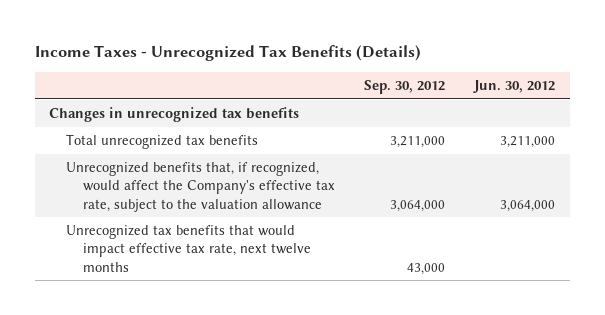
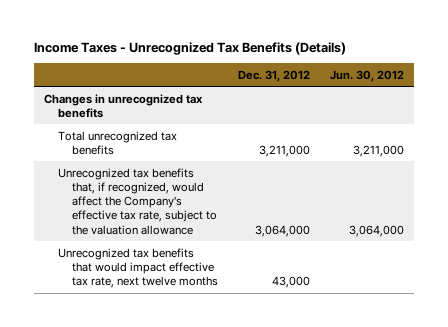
[364,79,446,94] Sep. 30, 2012 -> none
none -> [238,69,311,82] Dec. 31, 2012
[65,162,335,212] Unrecognized benefits that, if recognized, would affect the Company's effective tax rate, subject to the valuation allowance -> [58,167,218,235] Unrecognized tax benefits that, if recognized, would affect the Company's effective tax rate, subject to the valuation allowance

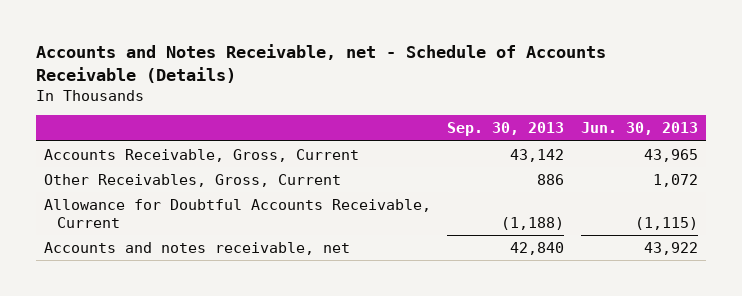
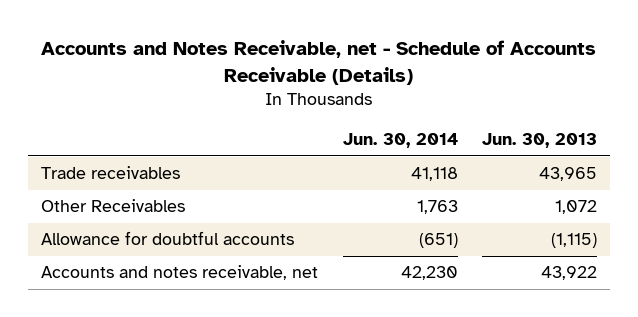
[447,122,565,137] Sep. 30, 2013 -> none
none -> [342,132,458,148] Jun. 30, 2014
[44,149,360,163] Accounts Receivable, Gross, Current -> [40,166,180,180] Trade receivables
[44,174,342,188] Other Receivables, Gross, Current -> [40,199,185,213] Other Receivables
[44,199,432,228] Allowance for Doubtful Accounts Receivable, Current -> [40,231,294,246] Allowance for doubtful accounts

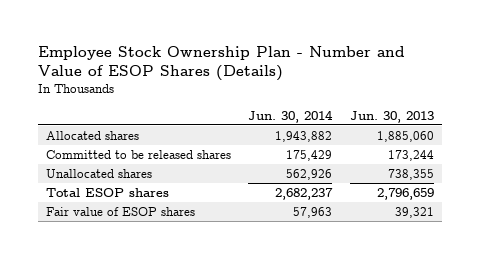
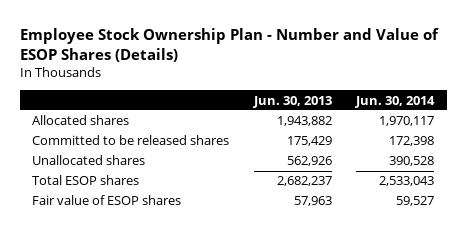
[275,130,333,142] 1,943,882 -> [379,116,435,127] 1,970,117
[376,130,434,142] 1,885,060 -> [276,116,332,127] 1,943,882
[286,149,333,161] 175,429 -> [389,136,435,147] 172,398
[387,149,434,161] 173,244 -> [286,136,332,147] 175,429
[286,168,333,180] 562,926 -> [389,156,435,167] 390,528
[387,168,434,180] 738,355 -> [286,156,332,167] 562,926
[275,187,334,200] 2,682,237 -> [379,176,435,187] 2,533,043
[376,187,434,200] 2,796,659 -> [276,176,332,187] 2,682,237
[293,206,333,218] 57,963 -> [396,196,435,207] 59,527
[394,206,434,218] 39,321 -> [293,196,332,207] 57,963

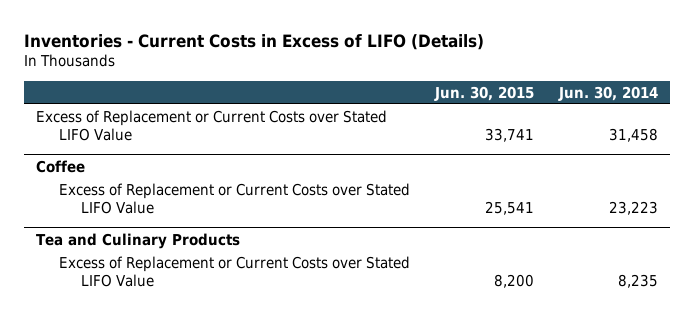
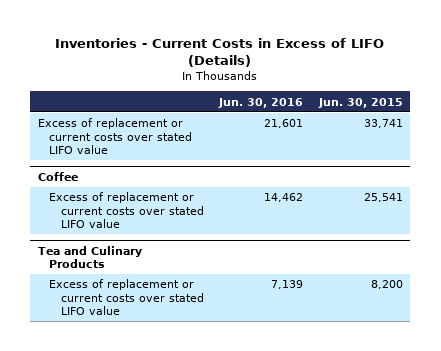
[557,85,658,101] Jun. 30, 2014 -> none
none -> [218,97,304,108] Jun. 30, 2016
[36,109,388,141] Excess of Replacement or Current Costs over Stated LIFO Value -> [38,118,193,154] Excess of replacement or current costs over stated LIFO value
[58,182,410,214] Excess of Replacement or Current Costs over Stated LIFO Value -> [49,192,204,228] Excess of replacement or current costs over stated LIFO value
[58,255,410,287] Excess of Replacement or Current Costs over Stated LIFO Value -> [49,279,204,315] Excess of replacement or current costs over stated LIFO value

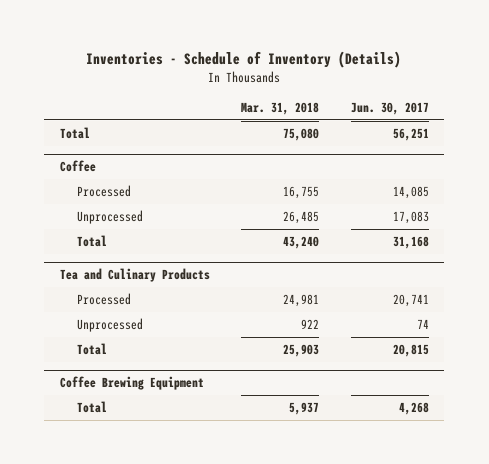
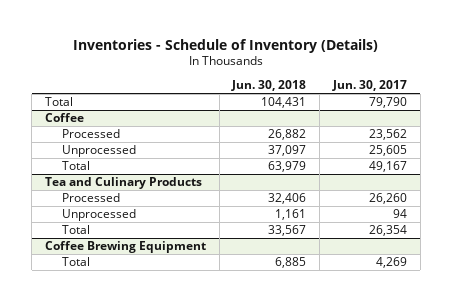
[241,101,320,115] Mar. 31, 2018 -> none
none -> [231,80,307,92] Jun. 30, 2018
[392,128,429,142] 56,251 -> [368,97,407,109] 79,790
[392,186,429,200] 14,085 -> [368,129,407,141] 23,562
[392,211,429,225] 17,083 -> [368,145,407,157] 25,605
[392,236,429,250] 31,168 -> [368,161,407,173] 49,167
[392,294,429,308] 20,741 -> [368,193,407,205] 26,260
[416,319,429,330] 74 -> [392,209,407,219] 94
[392,344,429,358] 20,815 -> [368,225,407,237] 26,354
[398,402,429,416] 4,268 -> [375,257,407,269] 4,269

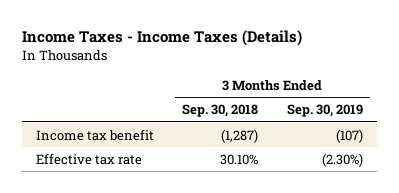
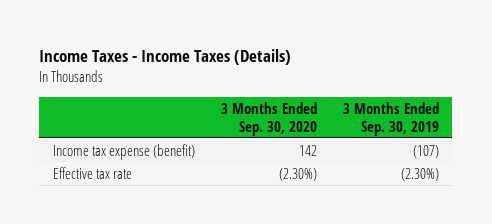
[182,104,259,118] Sep. 30, 2018 -> none
none -> [220,101,317,136] 3 Months Ended Sep. 30, 2020
[36,128,155,141] Income tax benefit -> [52,143,195,160] Income tax expense (benefit)

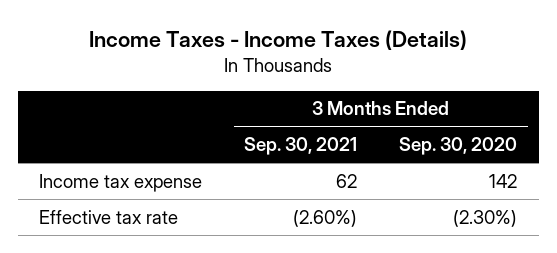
[343,101,440,136] 3 Months Ended Sep. 30, 2019 -> none
none -> [244,137,358,156] Sep. 30, 2021
[52,143,195,160] Income tax expense (benefit) -> [39,173,203,192] Income tax expense

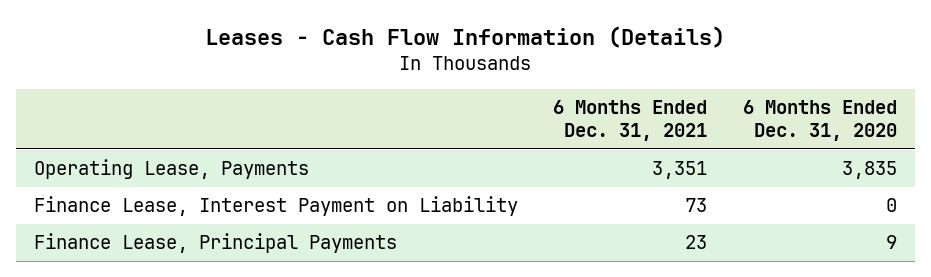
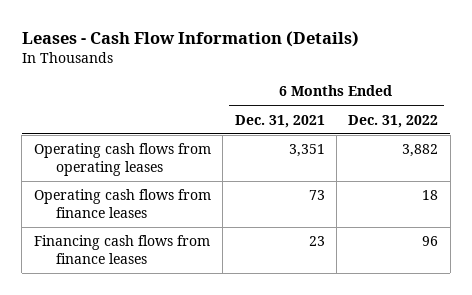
[743,100,898,142] 6 Months Ended Dec. 31, 2020 -> none
none -> [348,114,439,128] Dec. 31, 2022
[33,159,309,180] Operating Lease, Payments -> [33,143,211,176] Operating cash flows from operating leases
[33,196,518,217] Finance Lease, Interest Payment on Liability -> [33,189,211,218] Operating cash flows from finance leases
[33,233,397,254] Finance Lease, Principal Payments -> [33,235,210,264] Financing cash flows from finance leases

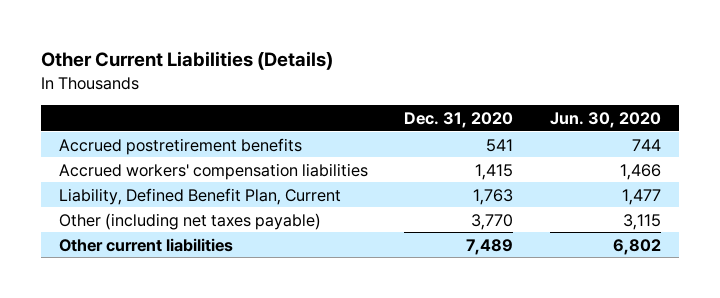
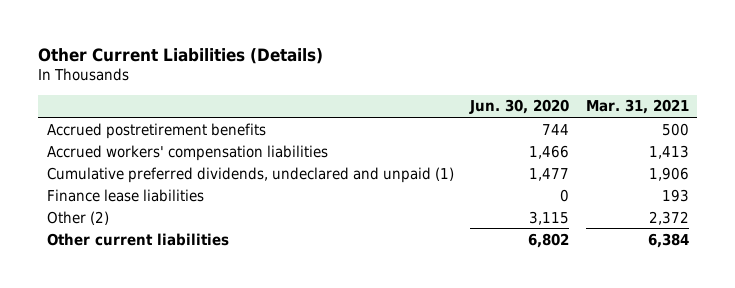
[404,111,514,128] Dec. 31, 2020 -> none
none -> [585,99,689,115] Mar. 31, 2021
[58,187,341,205] Liability, Defined Benefit Plan, Current -> [46,166,454,183] Cumulative preferred dividends, undeclared and unpaid (1)
none -> [46,188,204,202] Finance lease liabilities
[58,212,321,230] Other (including net taxes payable) -> [46,210,109,225] Other (2)

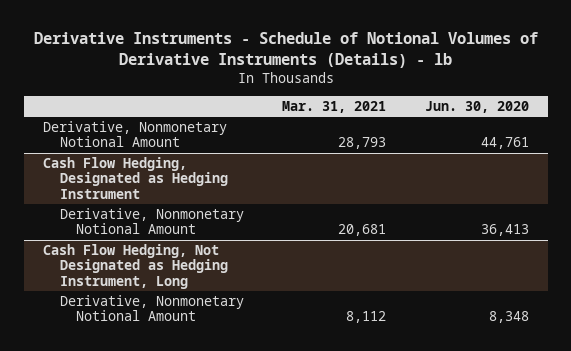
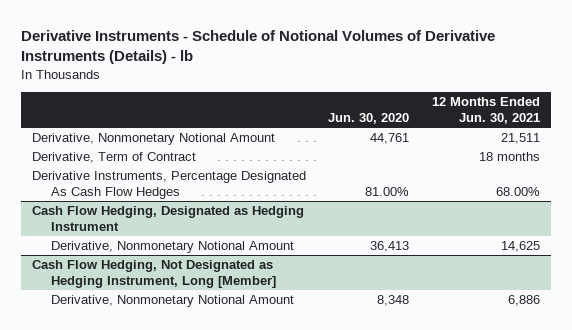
[282,101,387,114] Mar. 31, 2021 -> none
none -> [431,97,540,124] 12 Months Ended Jun. 30, 2021
none -> [31,152,196,164] Derivative, Term of Contract
none -> [31,171,306,200] Derivative Instruments, Percentage Designated As Cash Flow Hedges
[42,243,228,289] Cash Flow Hedging, Not Designated as Hedging Instrument, Long -> [31,260,277,289] Cash Flow Hedging, Not Designated as Hedging Instrument, Long [Member]

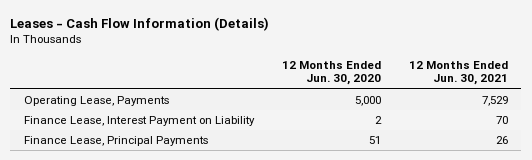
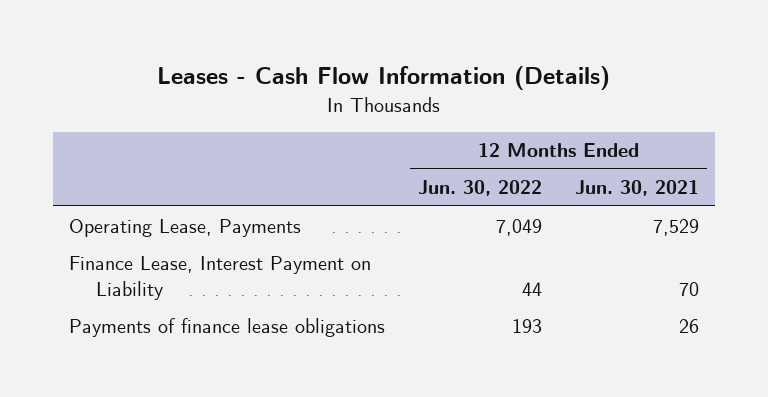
[281,61,381,86] 12 Months Ended Jun. 30, 2020 -> none
none -> [418,180,543,197] Jun. 30, 2022
[24,136,209,147] Finance Lease, Principal Payments -> [69,317,386,337] Payments of finance lease obligations

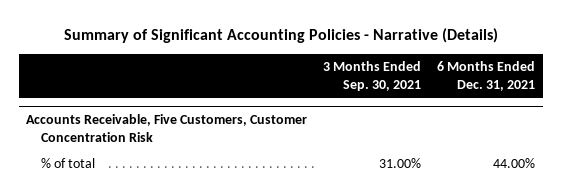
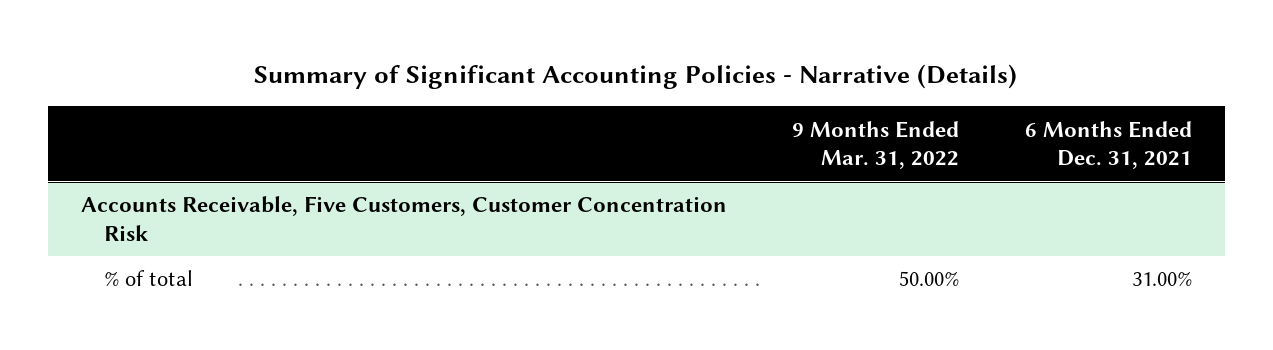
[323,61,422,91] 3 Months Ended Sep. 30, 2021 -> none
none -> [792,120,960,169] 9 Months Ended Mar. 31, 2022
[493,157,536,168] 44.00% -> [1131,271,1192,287] 31.00%

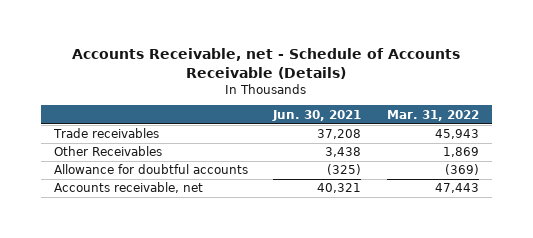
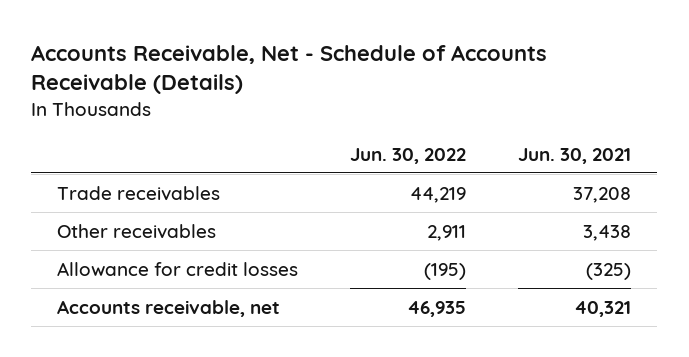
[72,48,461,79] Accounts Receivable, net - Schedule of Accounts Receivable (Details) -> [31,44,548,95] Accounts Receivable, Net - Schedule of Accounts Receivable (Details)
[387,109,480,121] Mar. 31, 2022 -> none
none -> [350,147,467,164] Jun. 30, 2022
[53,146,162,157] Other Receivables -> [57,223,217,239] Other receivables
[53,164,248,175] Allowance for doubtful accounts -> [57,261,299,276] Allowance for credit losses

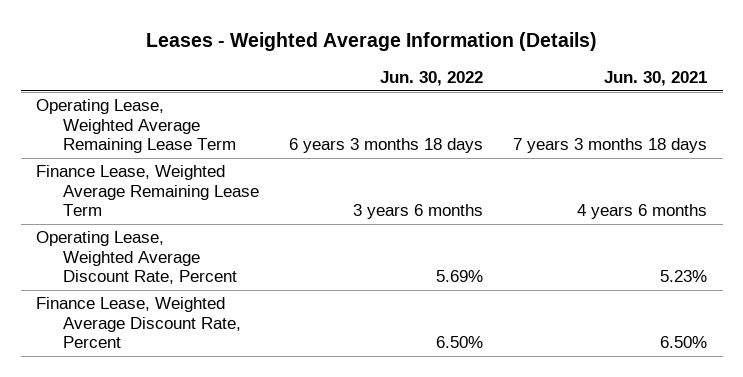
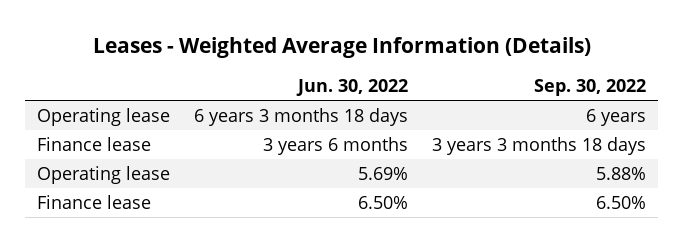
[604,71,708,87] Jun. 30, 2021 -> none
none -> [533,79,646,97] Sep. 30, 2022
[35,99,236,154] Operating Lease, Weighted Average Remaining Lease Term -> [37,107,171,126] Operating lease
[35,165,259,217] Finance Lease, Weighted Average Remaining Lease Term -> [37,136,152,151] Finance lease
[35,231,237,285] Operating Lease, Weighted Average Discount Rate, Percent -> [37,165,171,184] Operating lease
[35,297,241,349] Finance Lease, Weighted Average Discount Rate, Percent -> [37,194,152,209] Finance lease

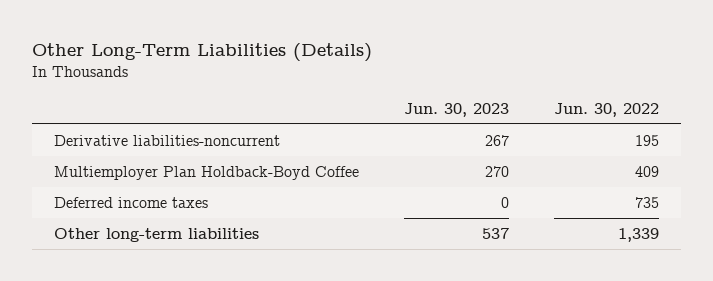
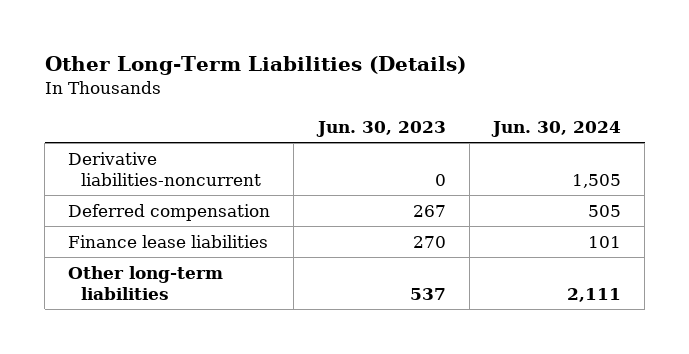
[553,102,659,117] Jun. 30, 2022 -> none
none -> [490,121,621,138] Jun. 30, 2024
[54,165,360,180] Multiemployer Plan Holdback-Boyd Coffee -> none
[54,196,209,208] Deferred income taxes -> none
[485,134,510,146] 267 -> [434,174,446,187] 0
none -> [68,203,271,221] Deferred compensation
none -> [68,234,269,248] Finance lease liabilities

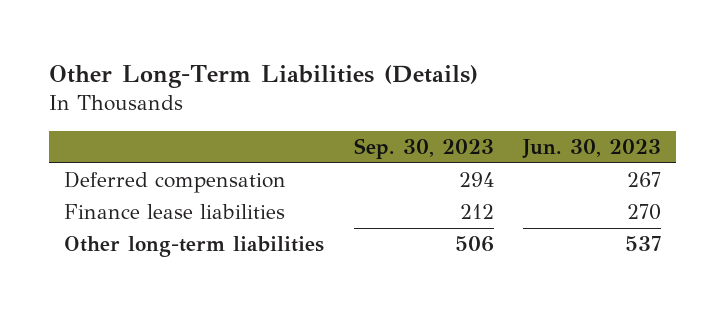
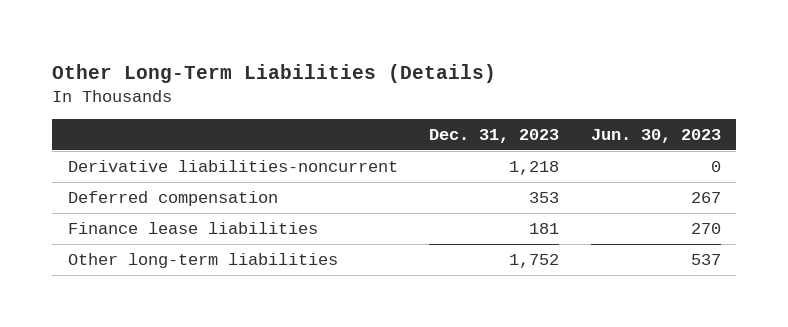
[353,137,494,159] Sep. 30, 2023 -> none
none -> [429,128,560,143] Dec. 31, 2023
none -> [67,160,398,173] Derivative liabilities-noncurrent

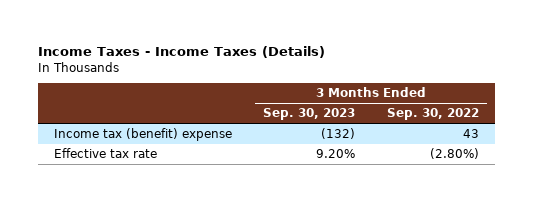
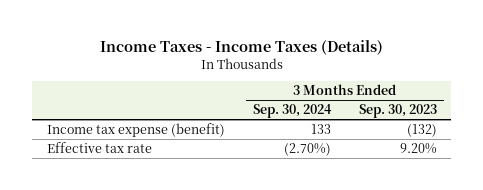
[386,108,479,121] Sep. 30, 2022 -> none
none -> [252,104,332,119] Sep. 30, 2024
[53,128,232,142] Income tax (benefit) expense -> [46,123,225,138] Income tax expense (benefit)

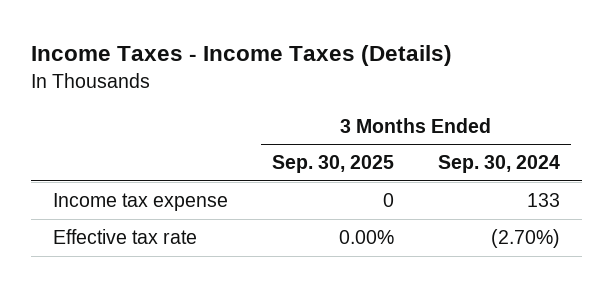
[358,104,437,119] Sep. 30, 2023 -> none
none -> [271,155,394,174] Sep. 30, 2025
[46,123,225,138] Income tax expense (benefit) -> [52,193,228,212] Income tax expense

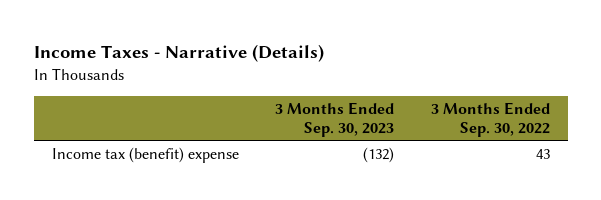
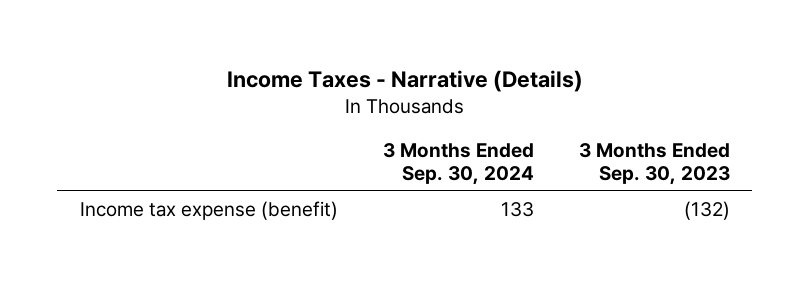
[430,101,550,137] 3 Months Ended Sep. 30, 2022 -> none
none -> [382,142,534,186] 3 Months Ended Sep. 30, 2024
[51,146,239,163] Income tax (benefit) expense -> [79,201,338,221] Income tax expense (benefit)

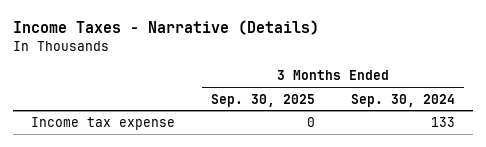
[578,142,730,186] 3 Months Ended Sep. 30, 2023 -> none
none -> [210,93,315,107] Sep. 30, 2025
[79,201,338,221] Income tax expense (benefit) -> [30,117,175,131] Income tax expense

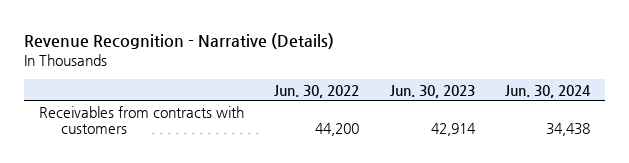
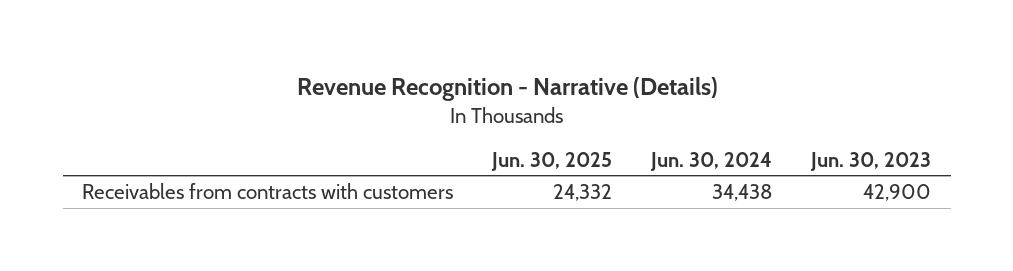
[274,84,360,98] Jun. 30, 2022 -> none
none -> [491,151,613,171] Jun. 30, 2025
[430,123,476,137] 42,914 -> [863,184,932,202] 42,900

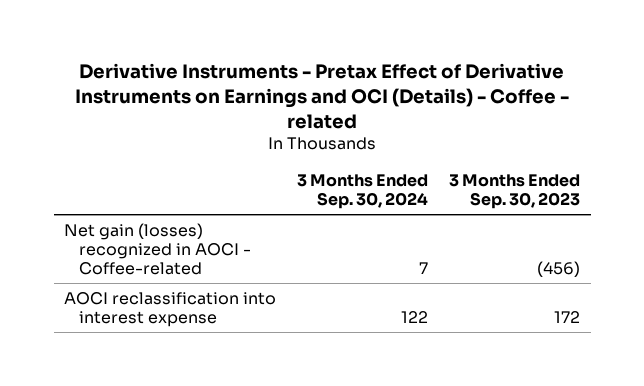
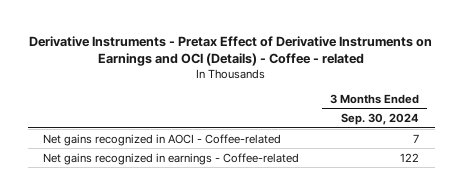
[449,174,581,210] 3 Months Ended Sep. 30, 2023 -> none
[64,223,251,275] Net gain (losses) recognized in AOCI - Coffee-related -> [43,133,282,146] Net gains recognized in AOCI - Coffee-related
[64,292,277,327] AOCI reclassification into interest expense -> [43,152,300,165] Net gains recognized in earnings - Coffee-related

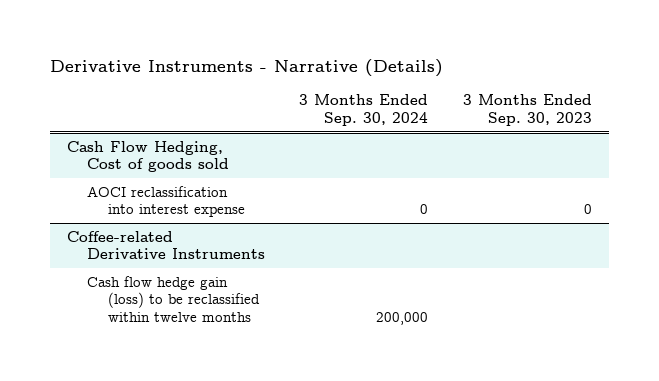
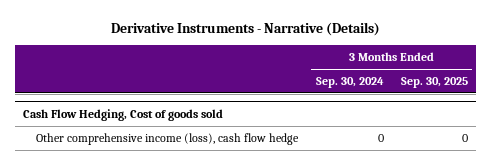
[462,94,592,127] 3 Months Ended Sep. 30, 2023 -> none
none -> [400,77,468,89] Sep. 30, 2025
[66,230,266,260] Coffee-related Derivative Instruments -> none
[87,275,260,323] Cash flow hedge gain (loss) to be reclassified within twelve months -> none
[87,185,245,218] AOCI reclassification into interest expense -> [36,133,300,146] Other comprehensive income (loss), cash flow hedge

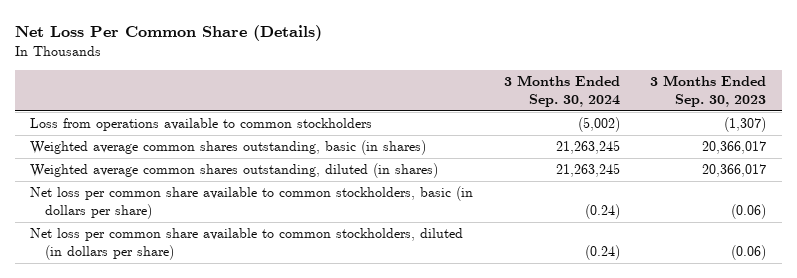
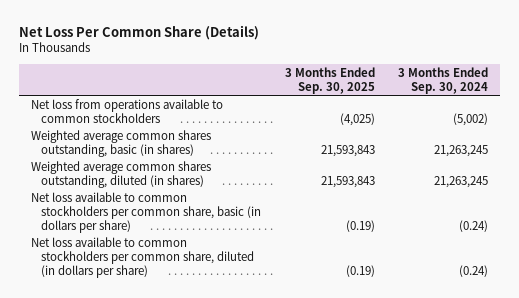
[650,75,767,108] 3 Months Ended Sep. 30, 2023 -> none
none -> [284,66,375,94] 3 Months Ended Sep. 30, 2025
[30,118,373,132] Loss from operations available to common stockholders -> [30,98,223,123] Net loss from operations available to common stockholders
[30,186,474,220] Net loss per common share available to common stockholders, basic (in dollars per share) -> [30,191,262,233] Net loss available to common stockholders per common share, basic (in dollars per share)
[30,228,464,261] Net loss per common share available to common stockholders, diluted (in dollars per share) -> [30,236,255,278] Net loss available to common stockholders per common share, diluted (in dollars per share)

